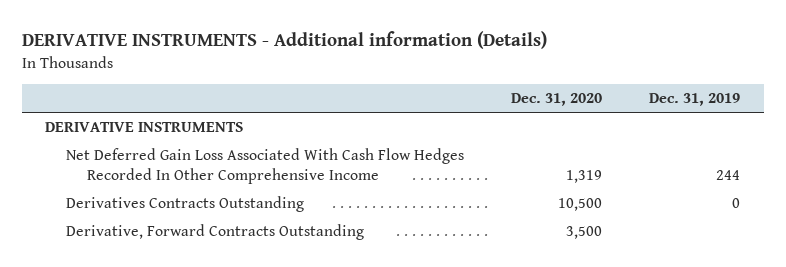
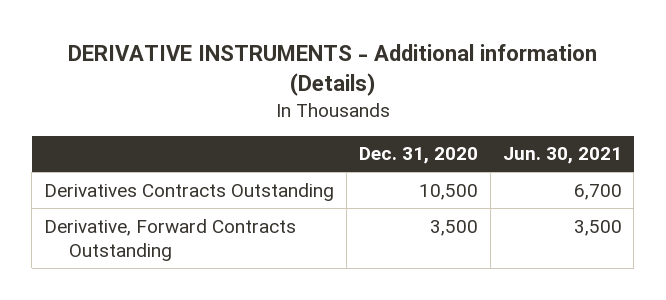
[649,93,741,107] Dec. 31, 2019 -> none
none -> [502,147,622,165] Jun. 30, 2021
[45,122,244,133] DERIVATIVE INSTRUMENTS -> none
[65,148,464,185] Net Deferred Gain Loss Associated With Cash Flow Hedges Recorded In Other Comprehensive Income -> none

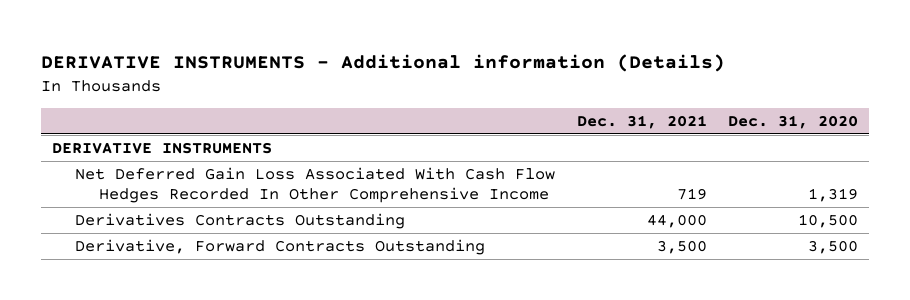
[502,147,622,165] Jun. 30, 2021 -> none
none -> [576,115,707,130] Dec. 31, 2021
none -> [51,141,272,154] DERIVATIVE INSTRUMENTS
none -> [75,166,556,204] Net Deferred Gain Loss Associated With Cash Flow Hedges Recorded In Other Comprehensive Income

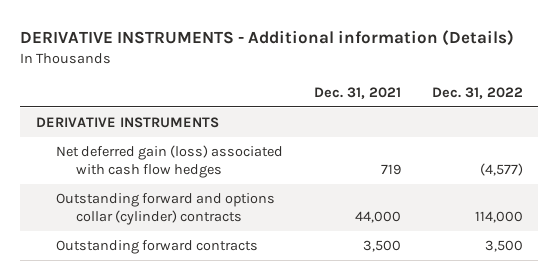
[727,115,858,130] Dec. 31, 2020 -> none
none -> [431,86,523,99] Dec. 31, 2022
[75,166,556,204] Net Deferred Gain Loss Associated With Cash Flow Hedges Recorded In Other Comprehensive Income -> [55,145,283,179] Net deferred gain (loss) associated with cash flow hedges
[75,212,406,229] Derivatives Contracts Outstanding -> [55,193,275,226] Outstanding forward and options collar (cylinder) contracts
[75,238,486,255] Derivative, Forward Contracts Outstanding -> [55,240,258,255] Outstanding forward contracts

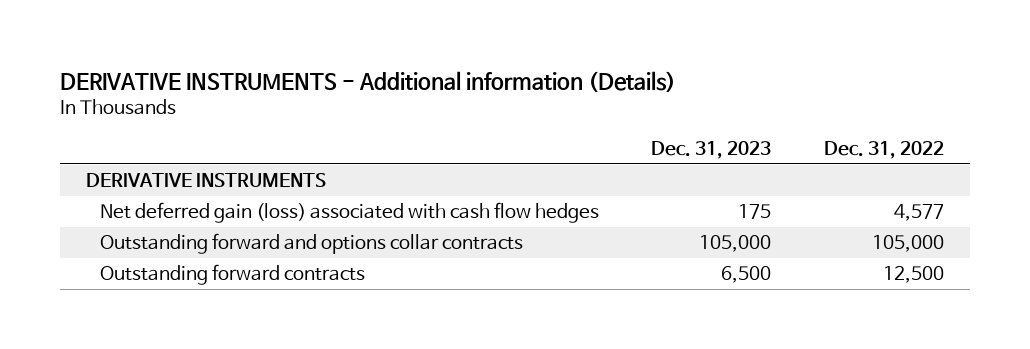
[313,86,401,99] Dec. 31, 2021 -> none
none -> [651,140,772,159] Dec. 31, 2023
[479,163,523,177] (4,577) -> [893,204,944,222] 4,577
[55,193,275,226] Outstanding forward and options collar (cylinder) contracts -> [99,233,523,255] Outstanding forward and options collar contracts
[474,211,523,224] 114,000 -> [871,235,944,253] 105,000
[484,240,523,253] 3,500 -> [882,266,944,284] 12,500

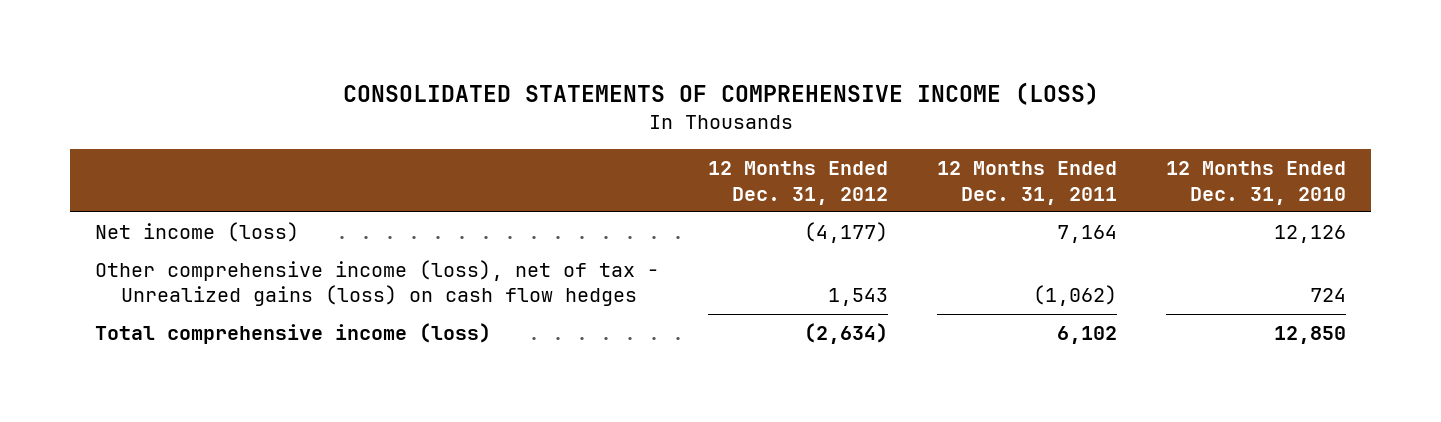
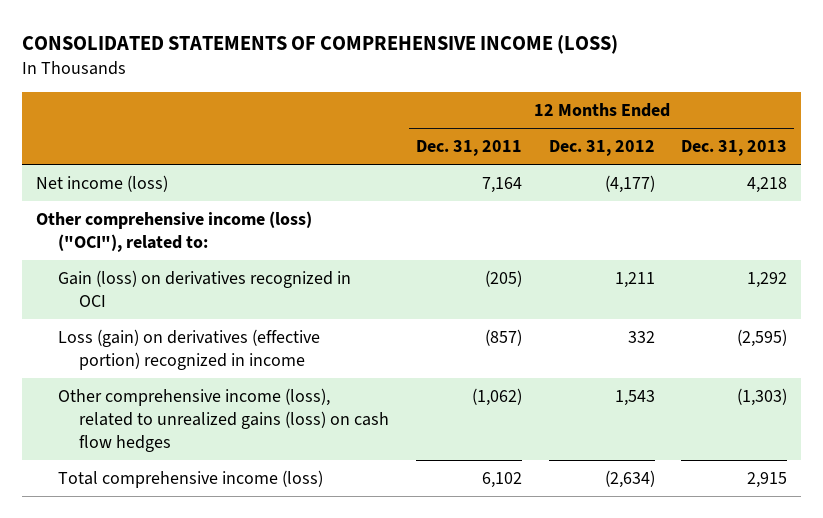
[1166,161,1347,205] 12 Months Ended Dec. 31, 2010 -> none
none -> [681,140,788,157] Dec. 31, 2013
none -> [35,210,312,252] Other comprehensive income (loss) ("OCI"), related to:
none -> [57,269,351,307] Gain (loss) on derivatives recognized in OCI
none -> [57,328,320,370] Loss (gain) on derivatives (effective portion) recognized in income
[95,260,660,307] Other comprehensive income (loss), net of tax - Unrealized gains (loss) on cash flow hedges -> [57,387,390,452] Other comprehensive income (loss), related to unrealized gains (loss) on cash flow hedges

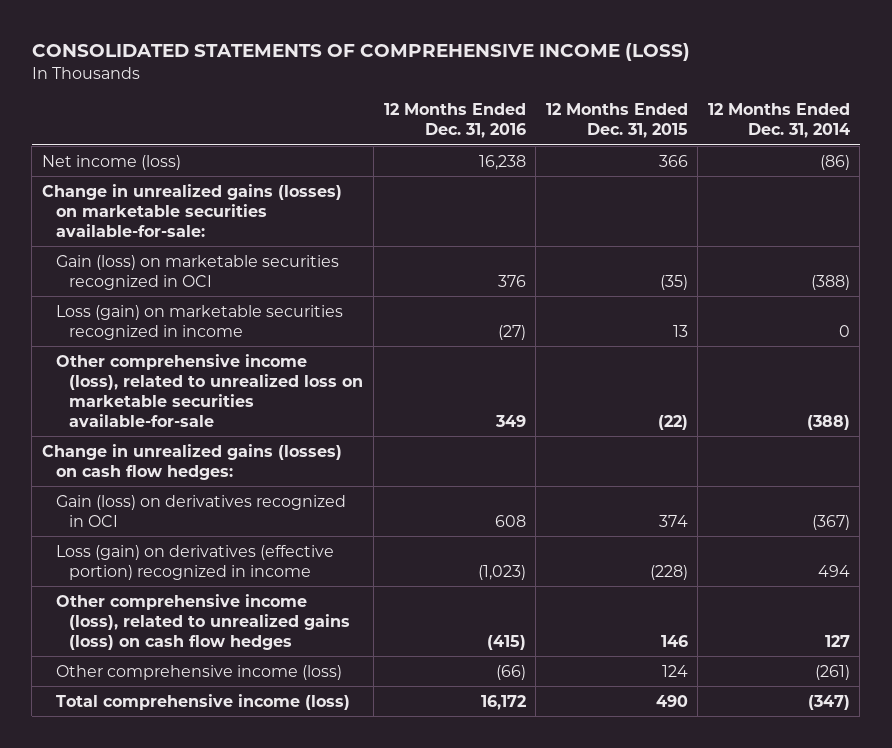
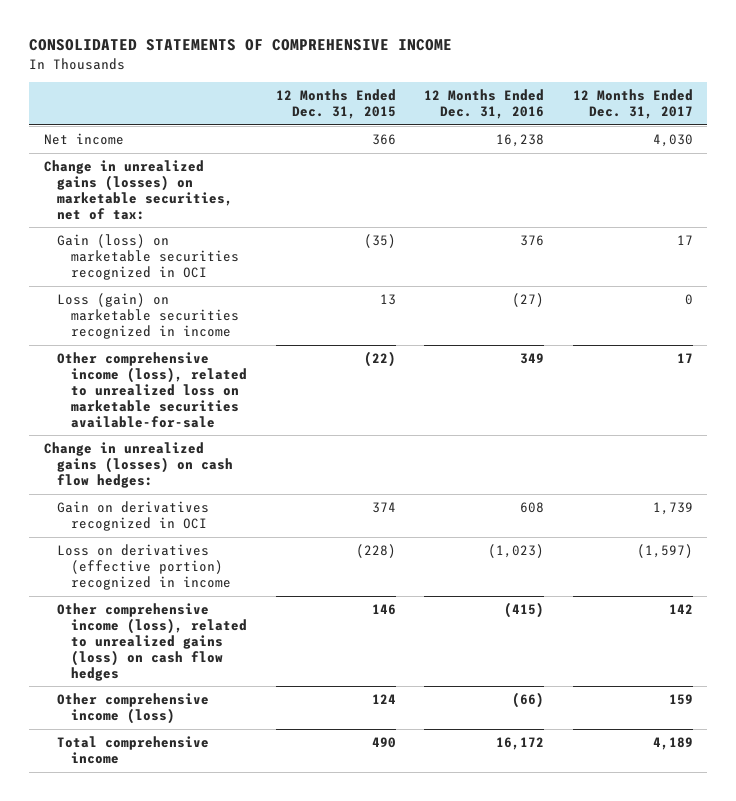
[31,42,690,61] CONSOLIDATED STATEMENTS OF COMPREHENSIVE INCOME (LOSS) -> [29,39,453,52] CONSOLIDATED STATEMENTS OF COMPREHENSIVE INCOME
[707,103,850,139] 12 Months Ended Dec. 31, 2014 -> none
none -> [572,89,693,120] 12 Months Ended Dec. 31, 2017
[42,154,182,170] Net income (loss) -> [43,133,124,146] Net income
[42,183,343,237] Change in unrealized gains (losses) on marketable securities available-for-sale: -> [43,160,234,220] Change in unrealized gains (losses) on marketable securities, net of tax:
[55,494,346,527] Gain (loss) on derivatives recognized in OCI -> [57,501,210,531] Gain on derivatives recognized in OCI
[55,544,334,580] Loss (gain) on derivatives (effective portion) recognized in income -> [57,544,232,590] Loss on derivatives (effective portion) recognized in income
[55,693,350,710] Total comprehensive income (loss) -> [57,736,210,764] Total comprehensive income

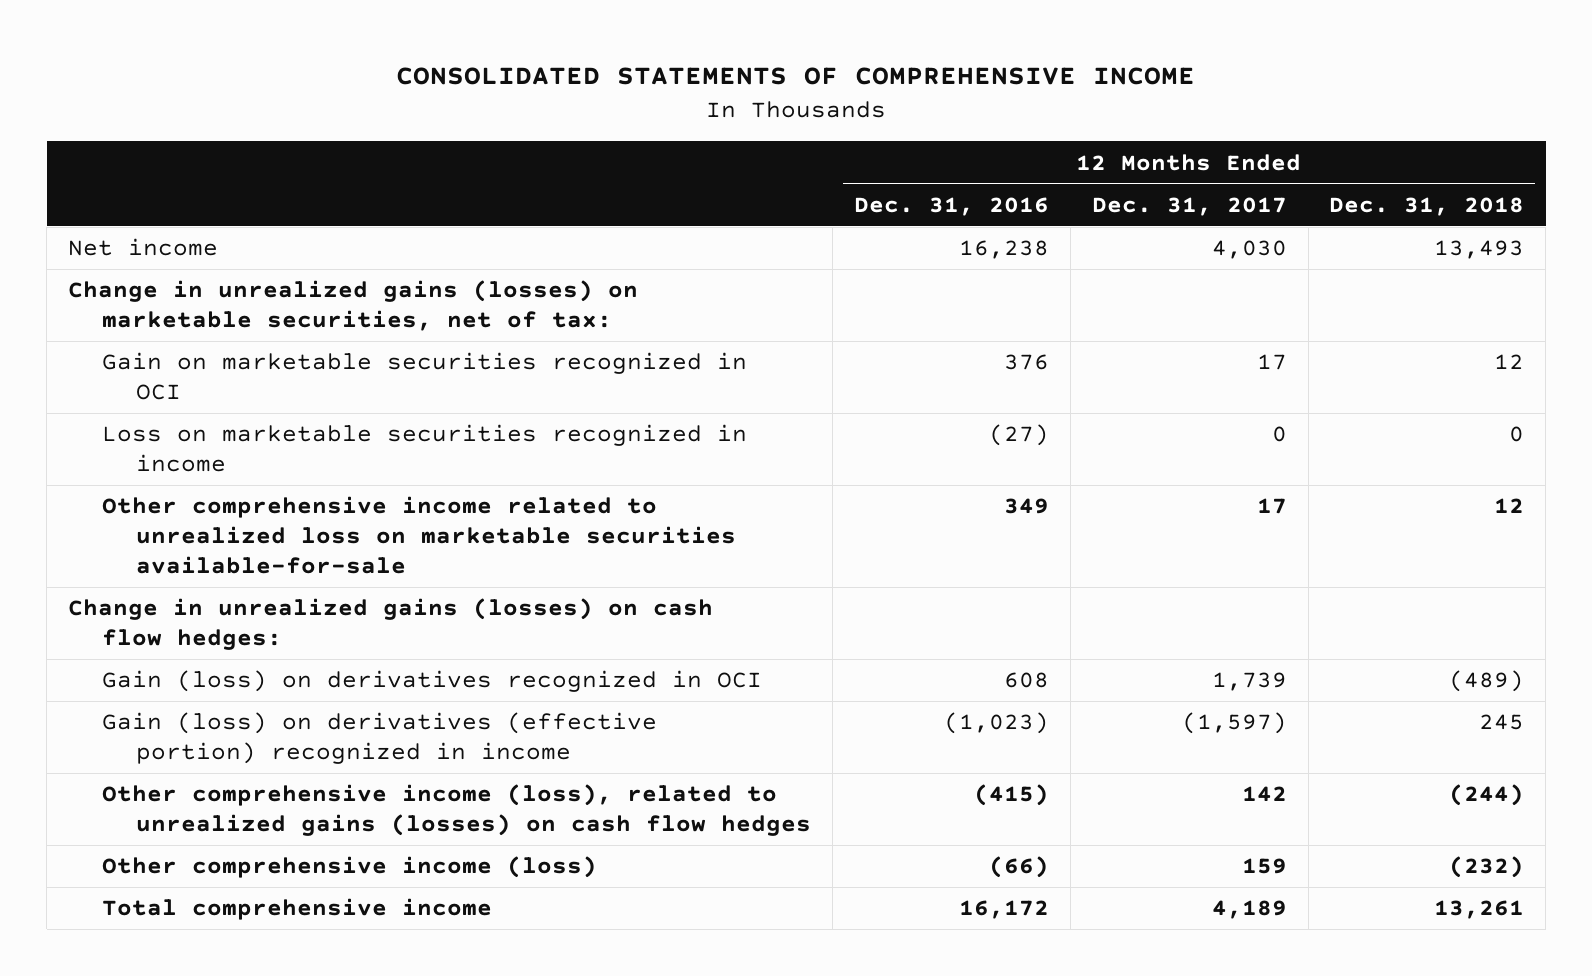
[275,89,396,120] 12 Months Ended Dec. 31, 2015 -> none
none -> [1329,196,1525,216] Dec. 31, 2018
[57,234,240,280] Gain (loss) on marketable securities recognized in OCI -> [102,352,748,401] Gain on marketable securities recognized in OCI
[57,293,240,339] Loss (gain) on marketable securities recognized in income -> [102,424,748,473] Loss on marketable securities recognized in income
[57,352,248,428] Other comprehensive income (loss), related to unrealized loss on marketable securities available-for-sale -> [102,496,737,575] Other comprehensive income related to unrealized loss on marketable securities available-for-sale
[57,501,210,531] Gain on derivatives recognized in OCI -> [102,670,763,693] Gain (loss) on derivatives recognized in OCI
[57,544,232,590] Loss on derivatives (effective portion) recognized in income -> [102,712,658,765] Gain (loss) on derivatives (effective portion) recognized in income
[57,603,248,681] Other comprehensive income (loss), related to unrealized gains (loss) on cash flow hedges -> [102,784,812,837] Other comprehensive income (loss), related to unrealized gains (losses) on cash flow hedges

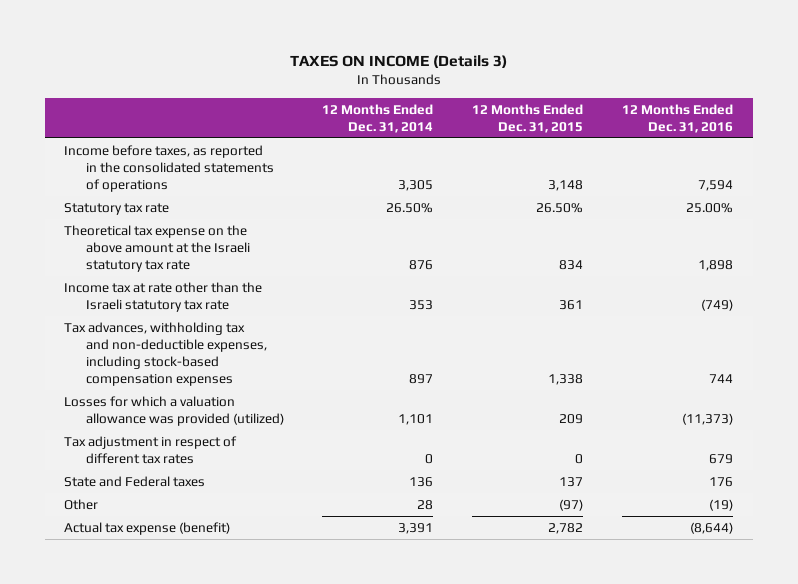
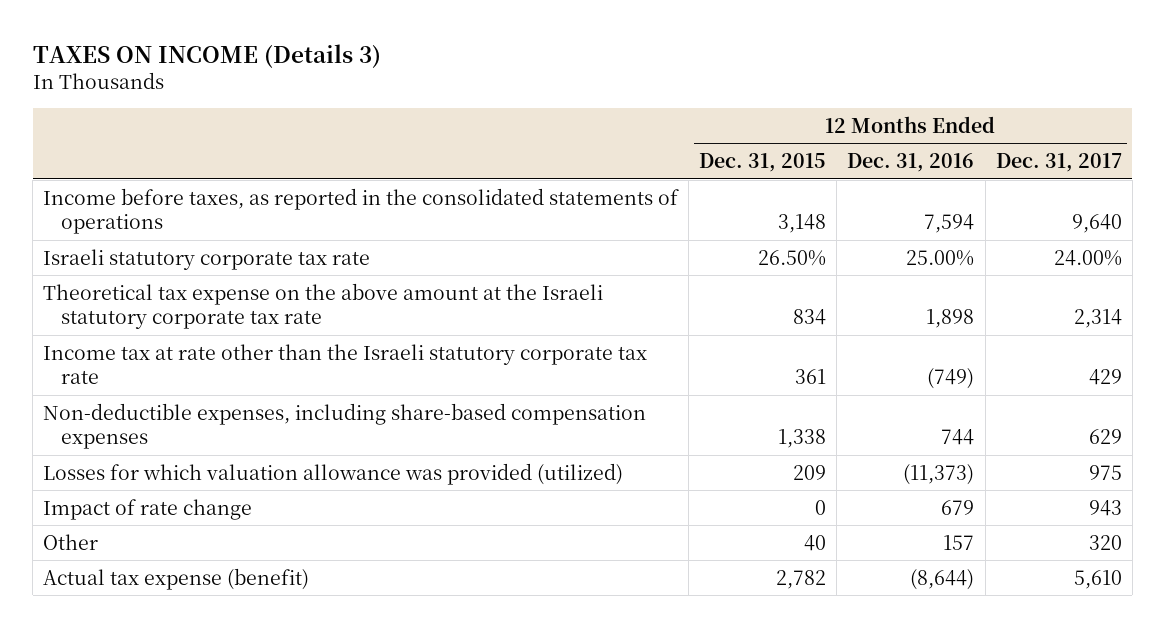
[322,103,434,133] 12 Months Ended Dec. 31, 2014 -> none
none -> [995,153,1122,173] Dec. 31, 2017
[64,476,206,488] State and Federal taxes -> none
[64,203,170,216] Statutory tax rate -> [43,248,371,270] Israeli statutory corporate tax rate
[64,225,250,272] Theoretical tax expense on the above amount at the Israeli statutory tax rate -> [43,282,604,330] Theoretical tax expense on the above amount at the Israeli statutory corporate tax rate
[64,282,263,313] Income tax at rate other than the Israeli statutory tax rate -> [43,343,648,385] Income tax at rate other than the Israeli statutory corporate tax rate
[64,322,267,386] Tax advances, withholding tax and non-deductible expenses, including stock-based compensation expenses -> [43,402,647,450] Non-deductible expenses, including share-based compensation expenses
[64,396,284,427] Losses for which a valuation allowance was provided (utilized) -> [43,462,624,485] Losses for which valuation allowance was provided (utilized)
[64,436,238,465] Tax adjustment in respect of different tax rates -> [43,498,253,520] Impact of rate change
[559,499,584,512] (97) -> [804,534,827,551] 40
[709,499,734,512] (19) -> [943,534,975,550] 157

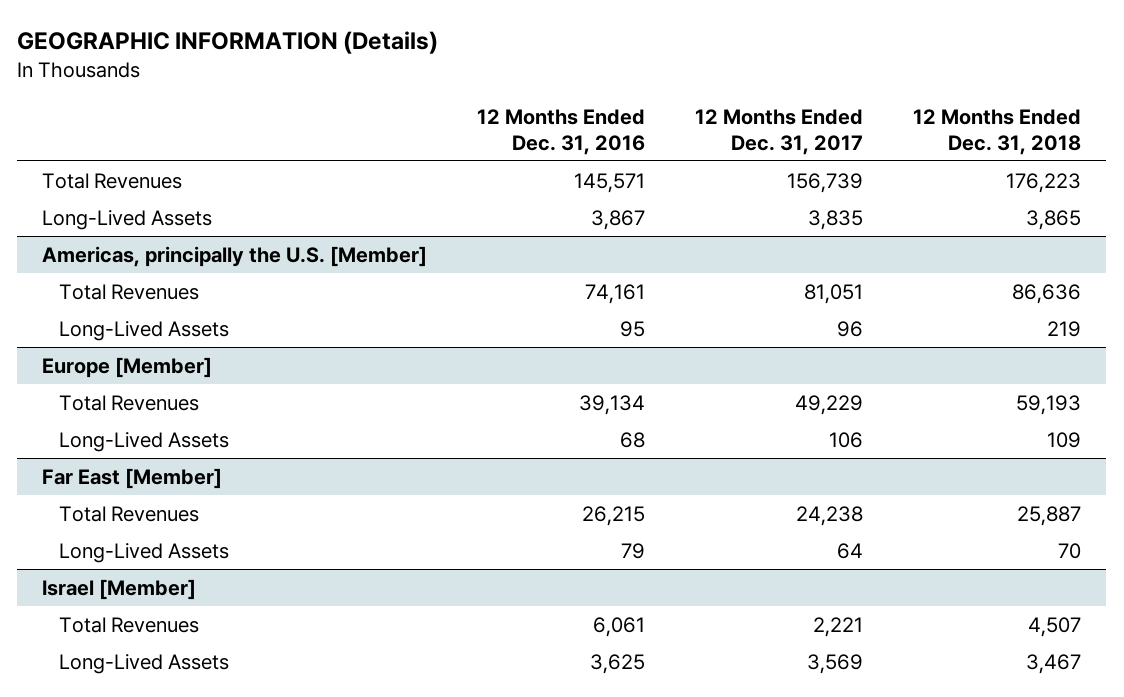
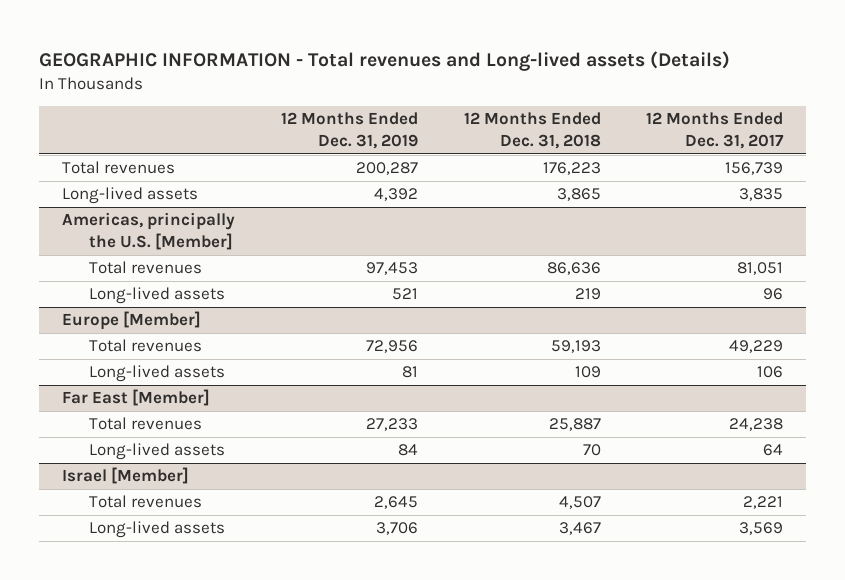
[17,31,439,55] GEOGRAPHIC INFORMATION (Details) -> [39,50,731,71] GEOGRAPHIC INFORMATION - Total revenues and Long-lived assets (Details)
[477,108,646,155] 12 Months Ended Dec. 31, 2016 -> none
none -> [280,112,418,150] 12 Months Ended Dec. 31, 2019
[42,172,183,189] Total Revenues -> [61,161,175,175] Total revenues
[42,209,213,230] Long-Lived Assets -> [61,187,198,205] Long-lived assets
[59,283,200,300] Total Revenues -> [89,261,203,275] Total revenues
[59,320,230,341] Long-Lived Assets -> [89,287,226,305] Long-lived assets
[59,394,200,411] Total Revenues -> [89,339,203,353] Total revenues
[59,431,230,452] Long-Lived Assets -> [89,365,226,383] Long-lived assets
[59,505,200,522] Total Revenues -> [89,417,203,431] Total revenues
[59,542,230,563] Long-Lived Assets -> [89,443,226,461] Long-lived assets
[59,616,200,633] Total Revenues -> [89,495,203,509] Total revenues
[59,653,230,674] Long-Lived Assets -> [89,521,226,539] Long-lived assets

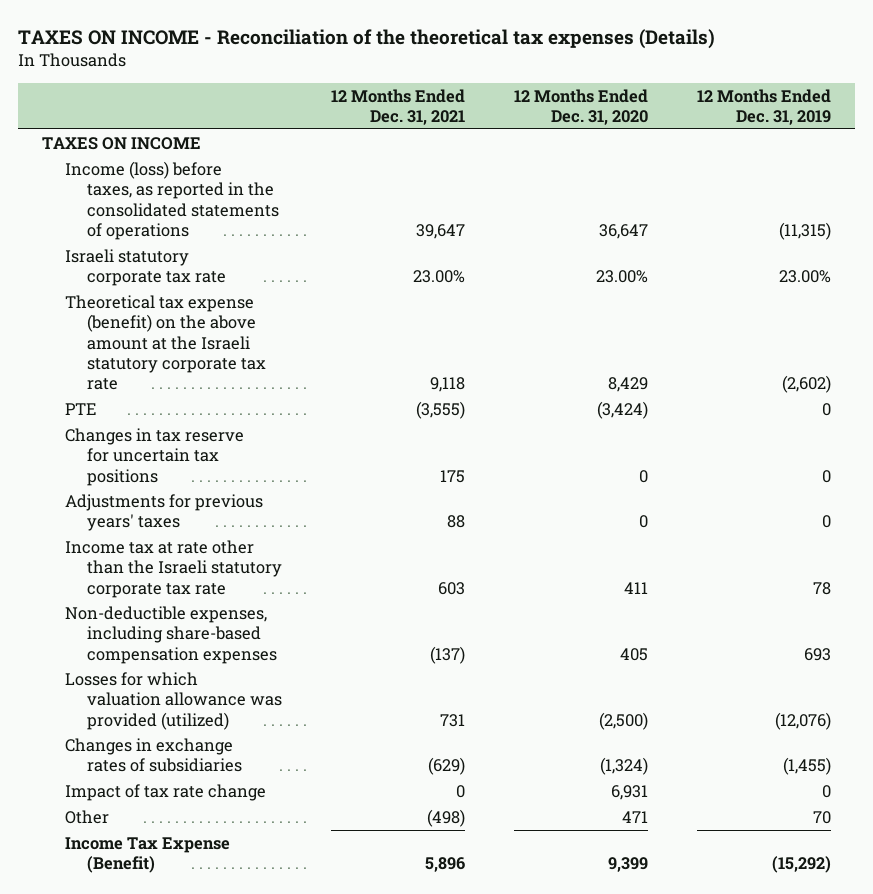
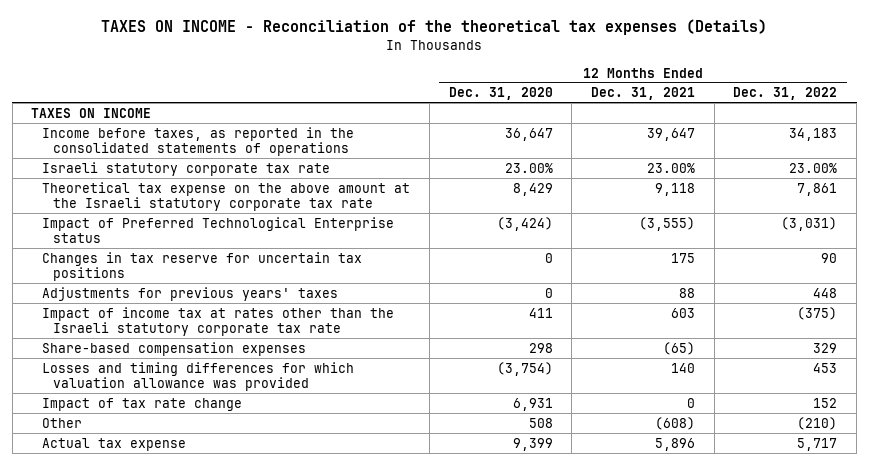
[696,88,831,125] 12 Months Ended Dec. 31, 2019 -> none
none -> [733,87,838,101] Dec. 31, 2022
[64,160,280,240] Income (loss) before taxes, as reported in the consolidated statements of operations -> [42,126,355,157] Income before taxes, as reported in the consolidated statements of operations
[64,294,267,391] Theoretical tax expense (benefit) on the above amount at the Israeli statutory corporate tax rate -> [42,181,411,212] Theoretical tax expense on the above amount at the Israeli statutory corporate tax rate
[64,402,97,415] PTE -> [42,216,395,244] Impact of Preferred Technological Enterprise status
[64,737,243,773] Changes in exchange rates of subsidiaries -> none
[64,539,283,598] Income tax at rate other than the Israeli statutory corporate tax rate -> [42,306,395,337] Impact of income tax at rates other than the Israeli statutory corporate tax rate
[64,605,278,664] Non-deductible expenses, including share-based compensation expenses -> [42,341,307,356] Share-based compensation expenses
[430,645,466,664] (137) -> [663,341,696,355] (65)
[619,647,648,661] 405 -> [528,342,553,353] 298
[64,671,283,730] Losses for which valuation allowance was provided (utilized) -> [42,361,355,392] Losses and timing differences for which valuation allowance was provided
[440,713,466,727] 731 -> [671,362,696,373] 140
[598,711,648,730] (2,500) -> [496,361,553,376] (3,754)
[427,808,466,827] (498) -> [655,416,696,430] (608)
[621,810,648,823] 471 -> [528,417,553,428] 508
[64,836,230,874] Income Tax Expense (Benefit) -> [42,437,187,451] Actual tax expense

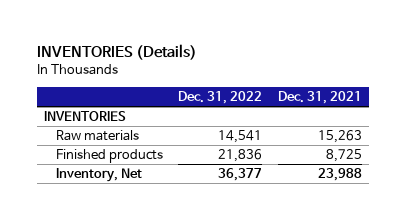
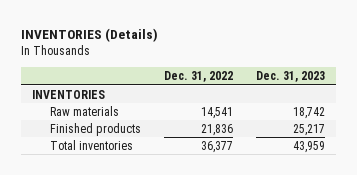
[277,91,362,105] Dec. 31, 2021 -> none
none -> [255,71,325,83] Dec. 31, 2023
[56,168,143,183] Inventory, Net -> [50,139,134,150] Total inventories

